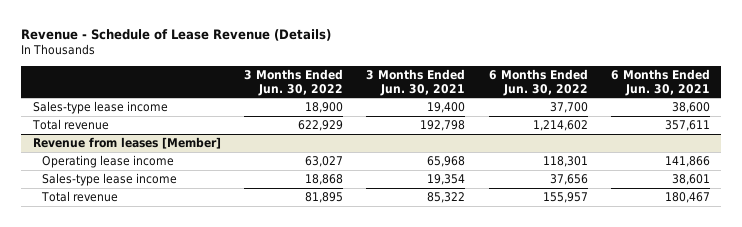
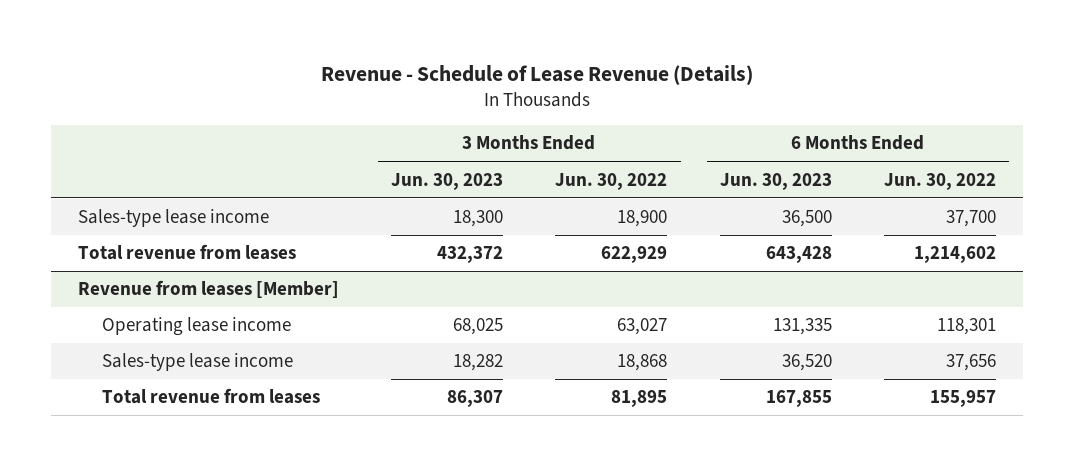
[366,68,466,96] 3 Months Ended Jun. 30, 2021 -> none
[610,68,710,96] 6 Months Ended Jun. 30, 2021 -> none
none -> [390,172,503,190] Jun. 30, 2023
none -> [719,172,832,190] Jun. 30, 2023
[31,118,109,130] Total revenue -> [77,244,296,261] Total revenue from leases
[40,190,118,202] Total revenue -> [102,388,321,405] Total revenue from leases

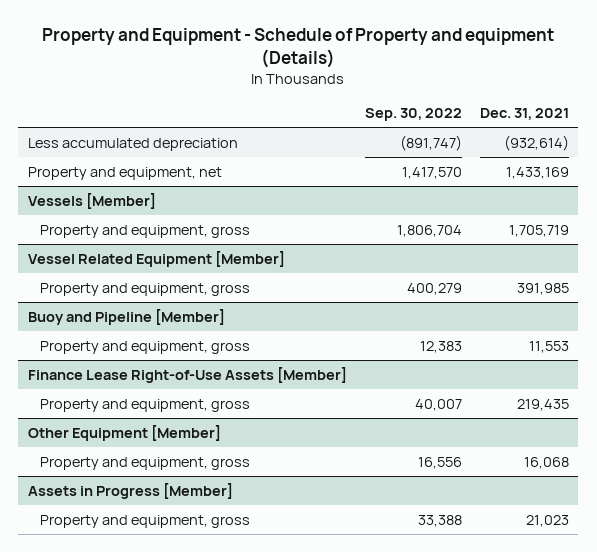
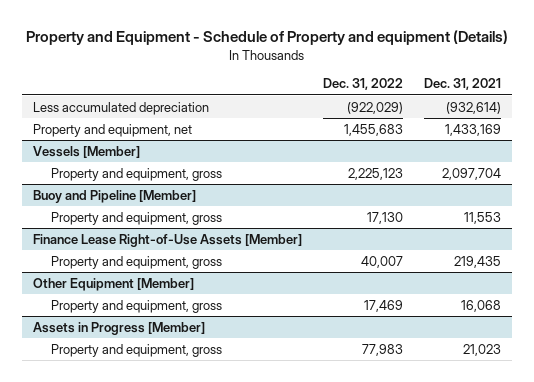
[364,108,462,122] Sep. 30, 2022 -> none
none -> [322,78,403,91] Dec. 31, 2022
[27,250,285,267] Vessel Related Equipment [Member] -> none
[39,282,250,296] Property and equipment, gross -> none
[509,224,570,237] 1,705,719 -> [442,167,502,180] 2,097,704

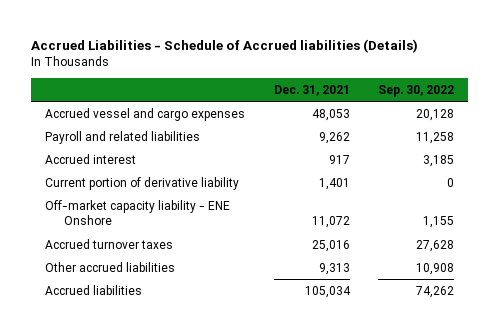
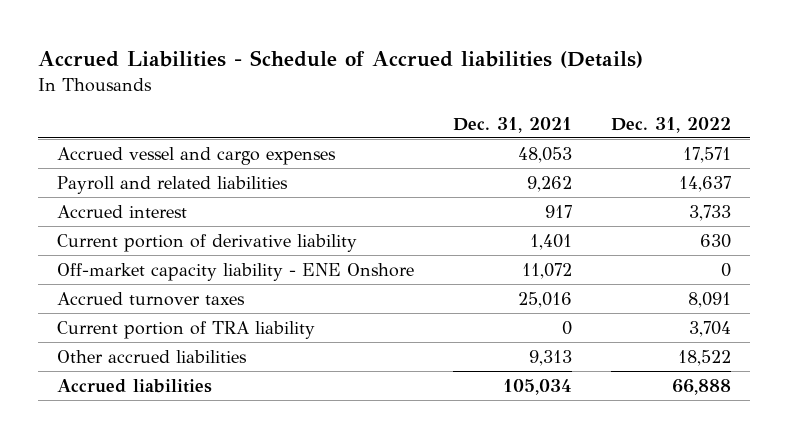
[377,84,454,97] Sep. 30, 2022 -> none
none -> [610,116,731,133] Dec. 31, 2022
none -> [57,320,316,339] Current portion of TRA liability

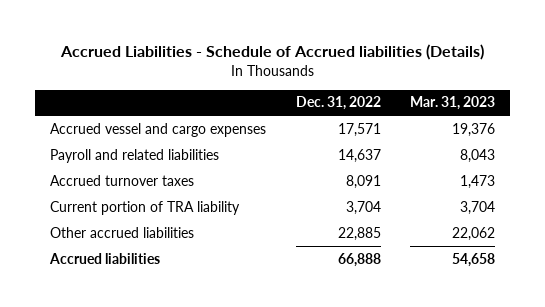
[453,116,573,133] Dec. 31, 2021 -> none
none -> [410,96,496,111] Mar. 31, 2023
[57,204,188,218] Accrued interest -> none
[57,233,358,252] Current portion of derivative liability -> none
[57,262,415,281] Off-market capacity liability - ENE Onshore -> none
[677,349,731,366] 18,522 -> [337,226,381,241] 22,885

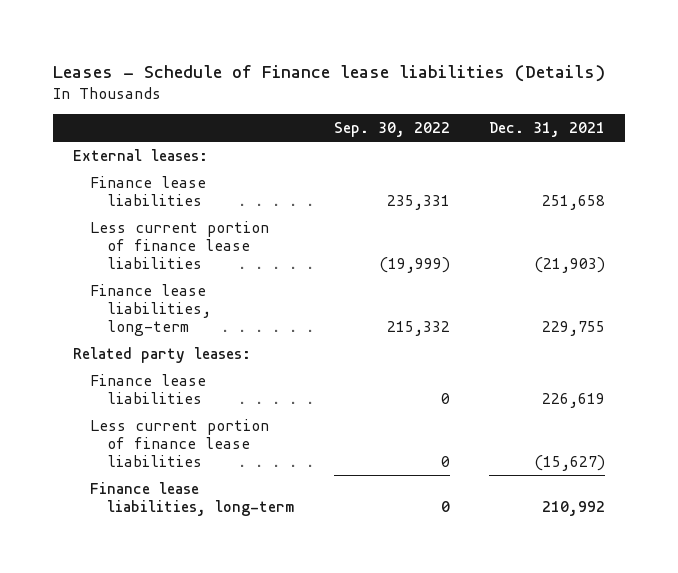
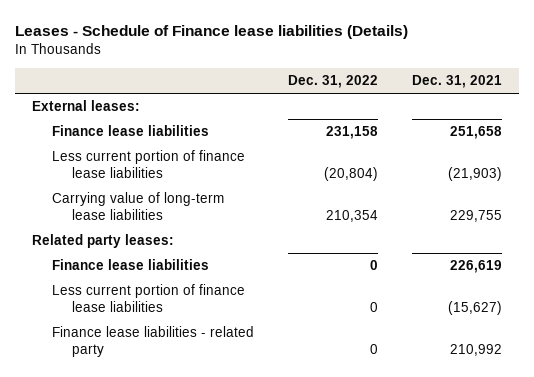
[333,121,450,137] Sep. 30, 2022 -> none
none -> [288,75,379,89] Dec. 31, 2022
[90,283,212,336] Finance lease liabilities, long-term -> [52,192,225,221] Carrying value of long-term lease liabilities
[90,481,295,516] Finance lease liabilities, long-term -> [52,326,255,358] Finance lease liabilities - related party

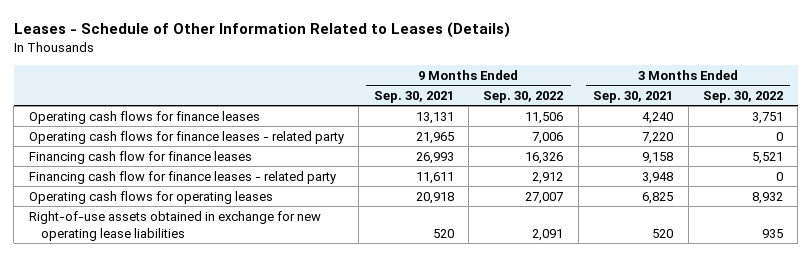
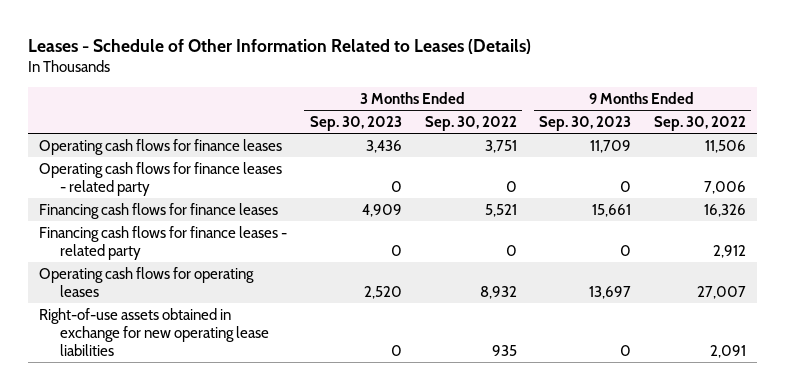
[373,90,454,103] Sep. 30, 2021 -> none
[593,90,674,103] Sep. 30, 2021 -> none
none -> [309,116,402,132] Sep. 30, 2023
none -> [539,116,632,132] Sep. 30, 2023
[28,150,252,164] Financing cash flow for finance leases -> [39,202,279,219] Financing cash flows for finance leases
[28,170,336,184] Financing cash flow for finance leases - related party -> [39,225,288,260] Financing cash flows for finance leases - related party

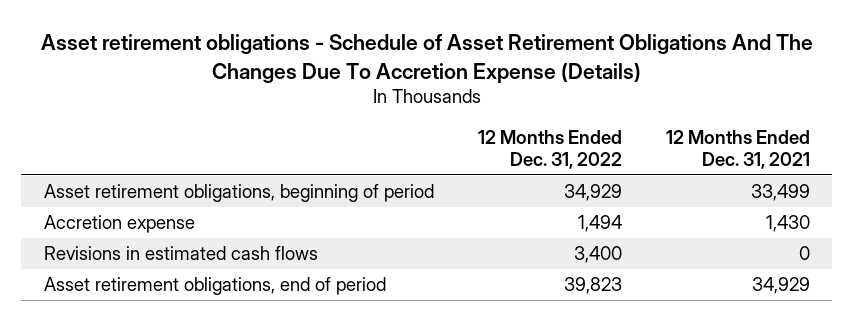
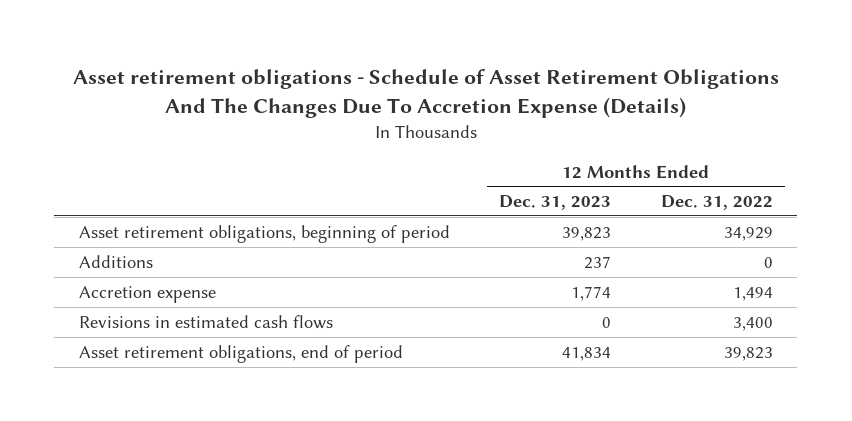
[665,130,810,169] 12 Months Ended Dec. 31, 2021 -> none
none -> [499,195,612,211] Dec. 31, 2023
none -> [79,254,154,268] Additions

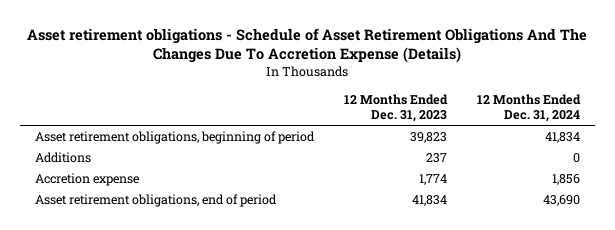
[660,195,773,211] Dec. 31, 2022 -> none
none -> [476,93,581,123] 12 Months Ended Dec. 31, 2024
[79,314,334,329] Revisions in estimated cash flows -> none

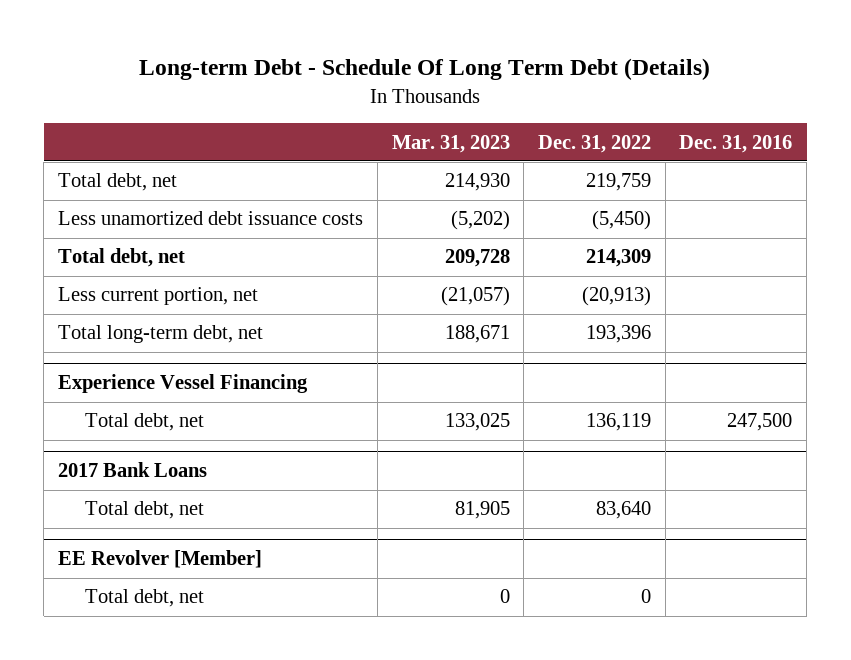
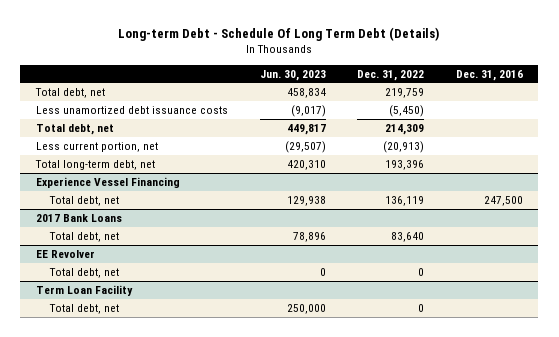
[391,134,510,153] Mar. 31, 2023 -> none
none -> [259,69,326,81] Jun. 30, 2023
[58,550,263,569] EE Revolver [Member] -> [36,249,96,258] EE Revolver
none -> [36,284,134,296] Term Loan Facility
none -> [49,303,120,314] Total debt, net

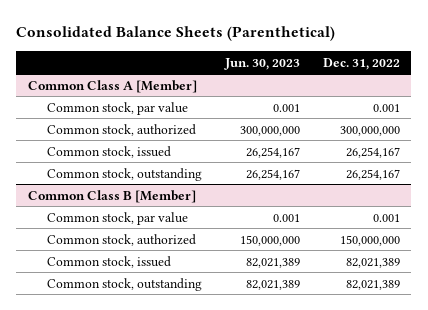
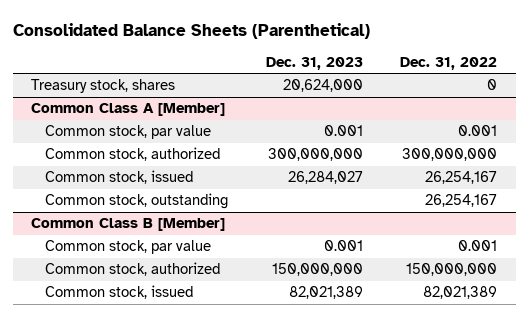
[224,57,301,70] Jun. 30, 2023 -> none
none -> [265,57,363,71] Dec. 31, 2023
none -> [31,79,176,94] Treasury stock, shares
[47,277,203,291] Common stock, outstanding -> none

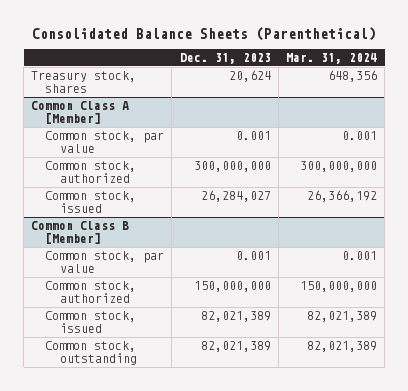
[399,57,497,71] Dec. 31, 2022 -> none
none -> [285,52,377,64] Mar. 31, 2024
[282,79,363,93] 20,624,000 -> [228,70,271,83] 20,624
[45,193,229,210] Common stock, outstanding -> none
none -> [45,341,137,365] Common stock, outstanding

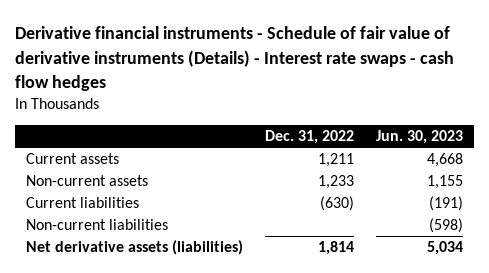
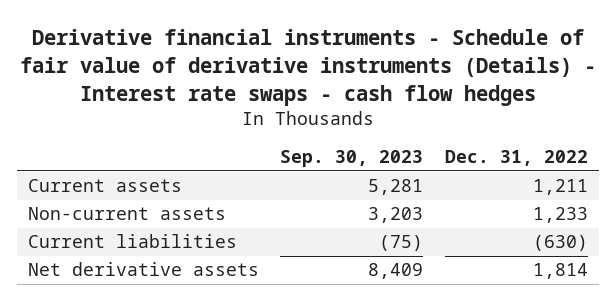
[375,130,463,145] Jun. 30, 2023 -> none
none -> [280,150,424,168] Sep. 30, 2023
[25,219,168,231] Non-current liabilities -> none
[25,240,243,256] Net derivative assets (liabilities) -> [27,262,259,277] Net derivative assets

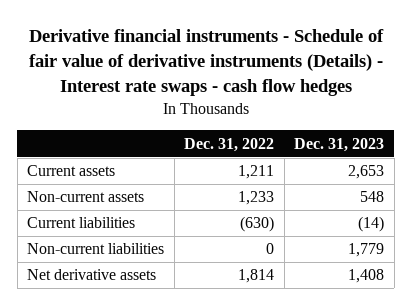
[280,150,424,168] Sep. 30, 2023 -> none
none -> [294,137,385,152] Dec. 31, 2023
none -> [27,243,165,255] Non-current liabilities

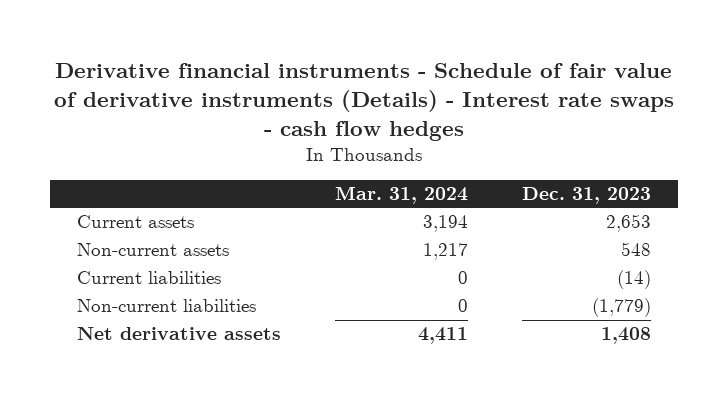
[184,137,275,152] Dec. 31, 2022 -> none
none -> [334,185,468,204] Mar. 31, 2024
[348,243,385,258] 1,779 -> [591,298,651,318] (1,779)

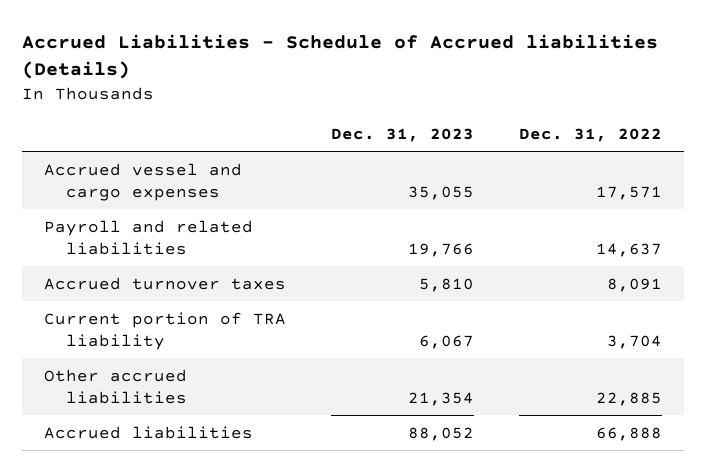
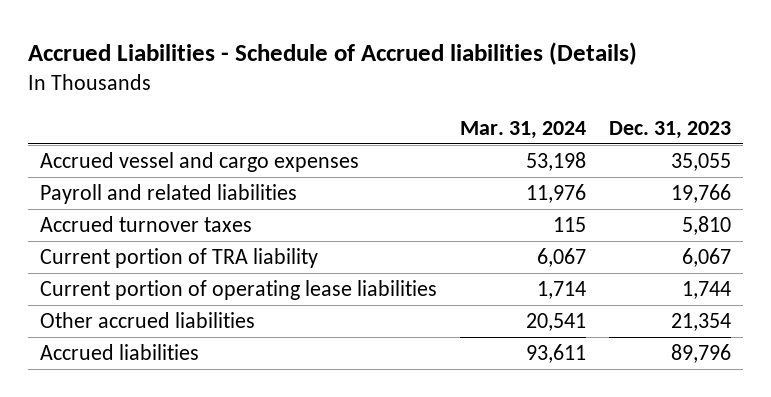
[518,127,662,142] Dec. 31, 2022 -> none
none -> [460,120,587,139] Mar. 31, 2024
none -> [39,279,437,300] Current portion of operating lease liabilities
[407,426,474,441] 88,052 -> [671,343,732,363] 89,796

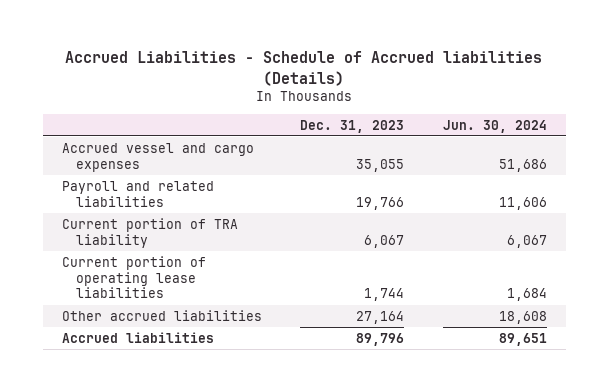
[460,120,587,139] Mar. 31, 2024 -> none
none -> [442,119,547,133] Jun. 30, 2024
[39,215,252,232] Accrued turnover taxes -> none
[671,312,732,331] 21,354 -> [356,310,405,324] 27,164

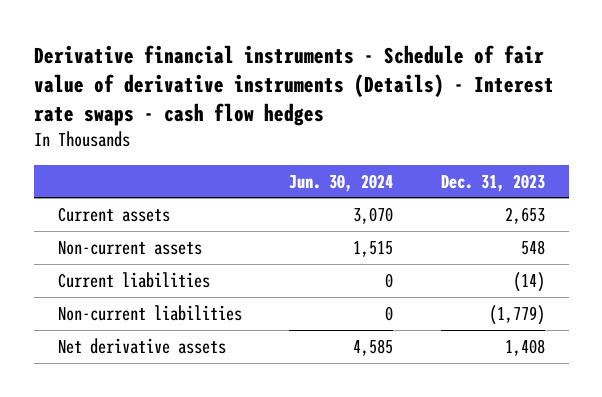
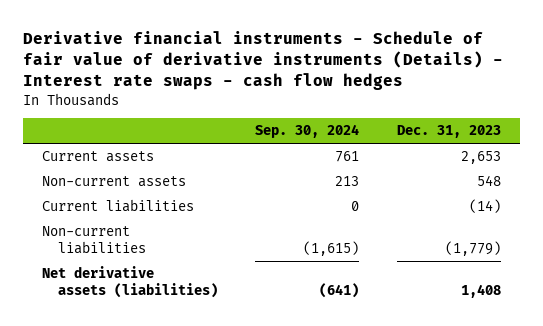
[289,173,394,192] Jun. 30, 2024 -> none
none -> [255,124,360,139] Sep. 30, 2024
[57,337,226,354] Net derivative assets -> [42,266,218,299] Net derivative assets (liabilities)

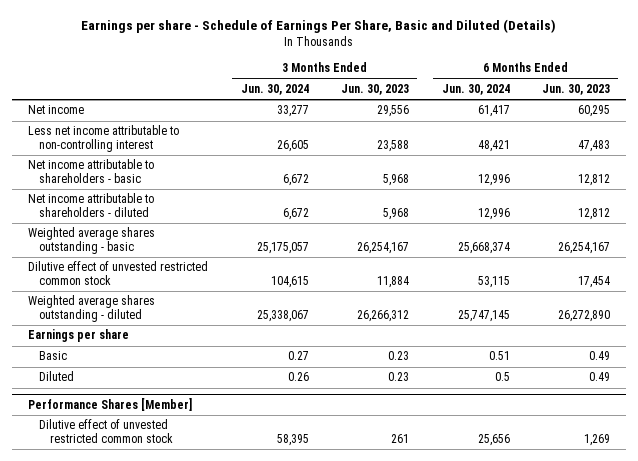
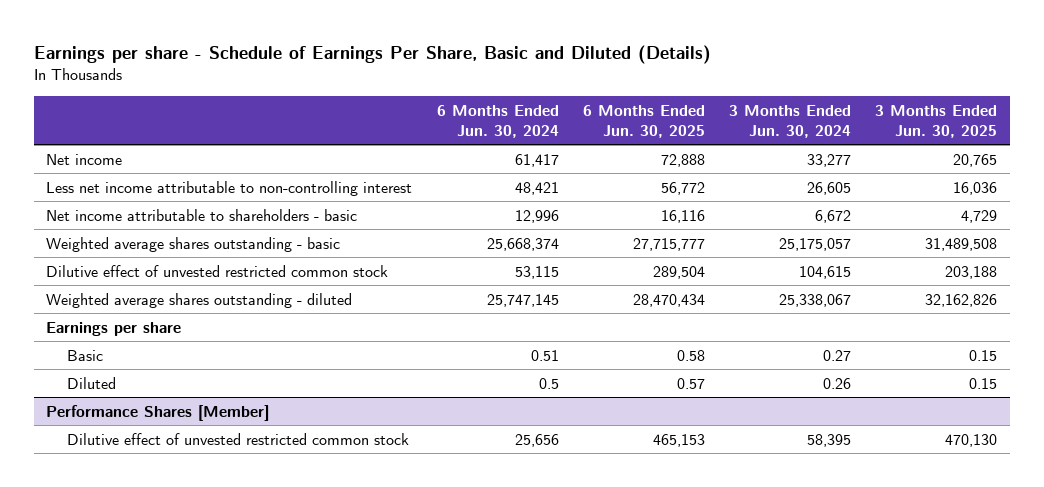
[341,83,410,95] Jun. 30, 2023 -> none
[542,83,611,95] Jun. 30, 2023 -> none
none -> [582,104,705,138] 6 Months Ended Jun. 30, 2025
none -> [875,104,998,138] 3 Months Ended Jun. 30, 2025
[28,193,155,218] Net income attributable to shareholders - diluted -> none

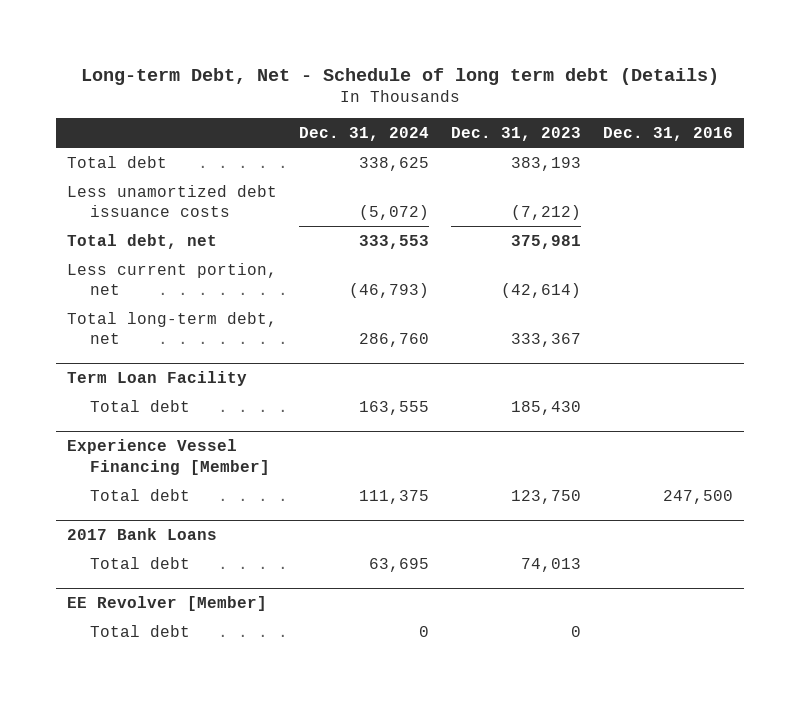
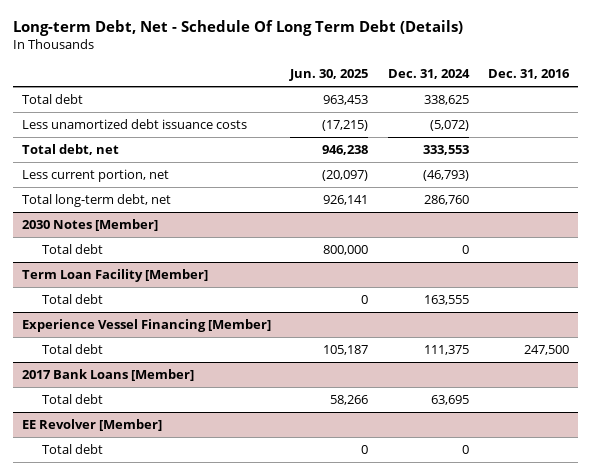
[80,67,719,85] Long-term Debt, Net - Schedule of long term debt (Details) -> [12,20,463,37] Long-term Debt, Net - Schedule Of Long Term Debt (Details)
[450,127,581,142] Dec. 31, 2023 -> none
none -> [289,69,369,82] Jun. 30, 2025
none -> [22,218,159,231] 2030 Notes [Member]
none -> [42,243,104,254] Total debt
[66,371,247,387] Term Loan Facility -> [22,268,209,282] Term Loan Facility [Member]
[66,528,217,541] 2017 Bank Loans -> [22,368,195,381] 2017 Bank Loans [Member]

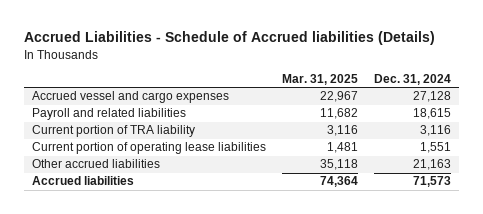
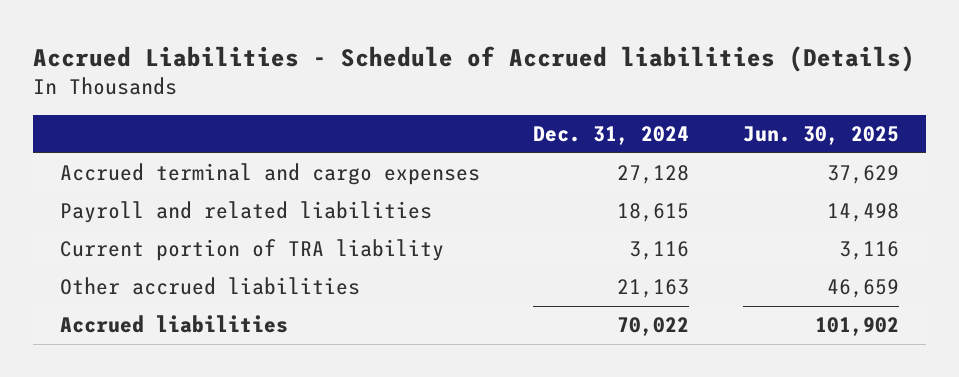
[281,73,358,85] Mar. 31, 2025 -> none
none -> [742,126,899,146] Jun. 30, 2025
[31,91,229,104] Accrued vessel and cargo expenses -> [59,163,480,186] Accrued terminal and cargo expenses
[31,142,266,155] Current portion of operating lease liabilities -> none
[412,176,451,188] 71,573 -> [617,317,690,337] 70,022

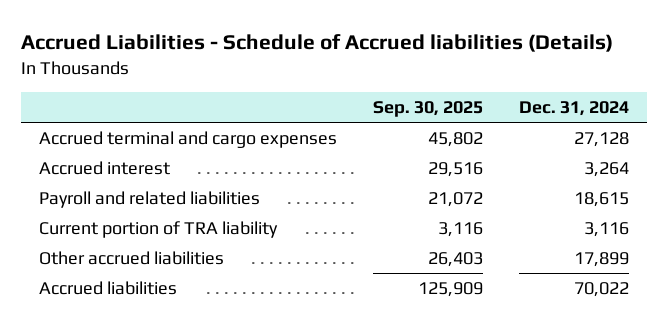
[742,126,899,146] Jun. 30, 2025 -> none
none -> [372,101,483,118] Sep. 30, 2025
none -> [38,160,170,175] Accrued interest
[617,279,690,299] 21,163 -> [573,251,629,267] 17,899

